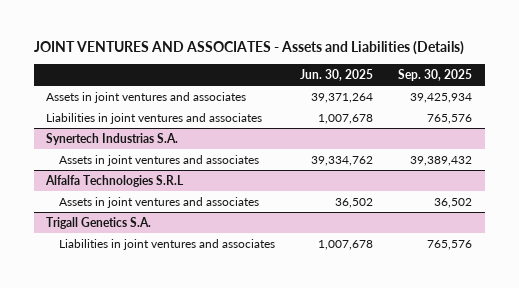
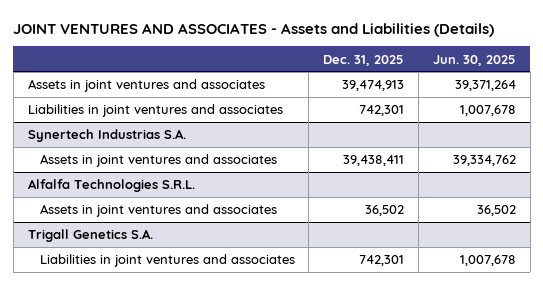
[398,68,473,81] Sep. 30, 2025 -> none
none -> [323,54,405,66] Dec. 31, 2025
[45,174,185,187] Alfalfa Technologies S.R.L -> [27,179,195,193] Alfalfa Technologies S.R.L.

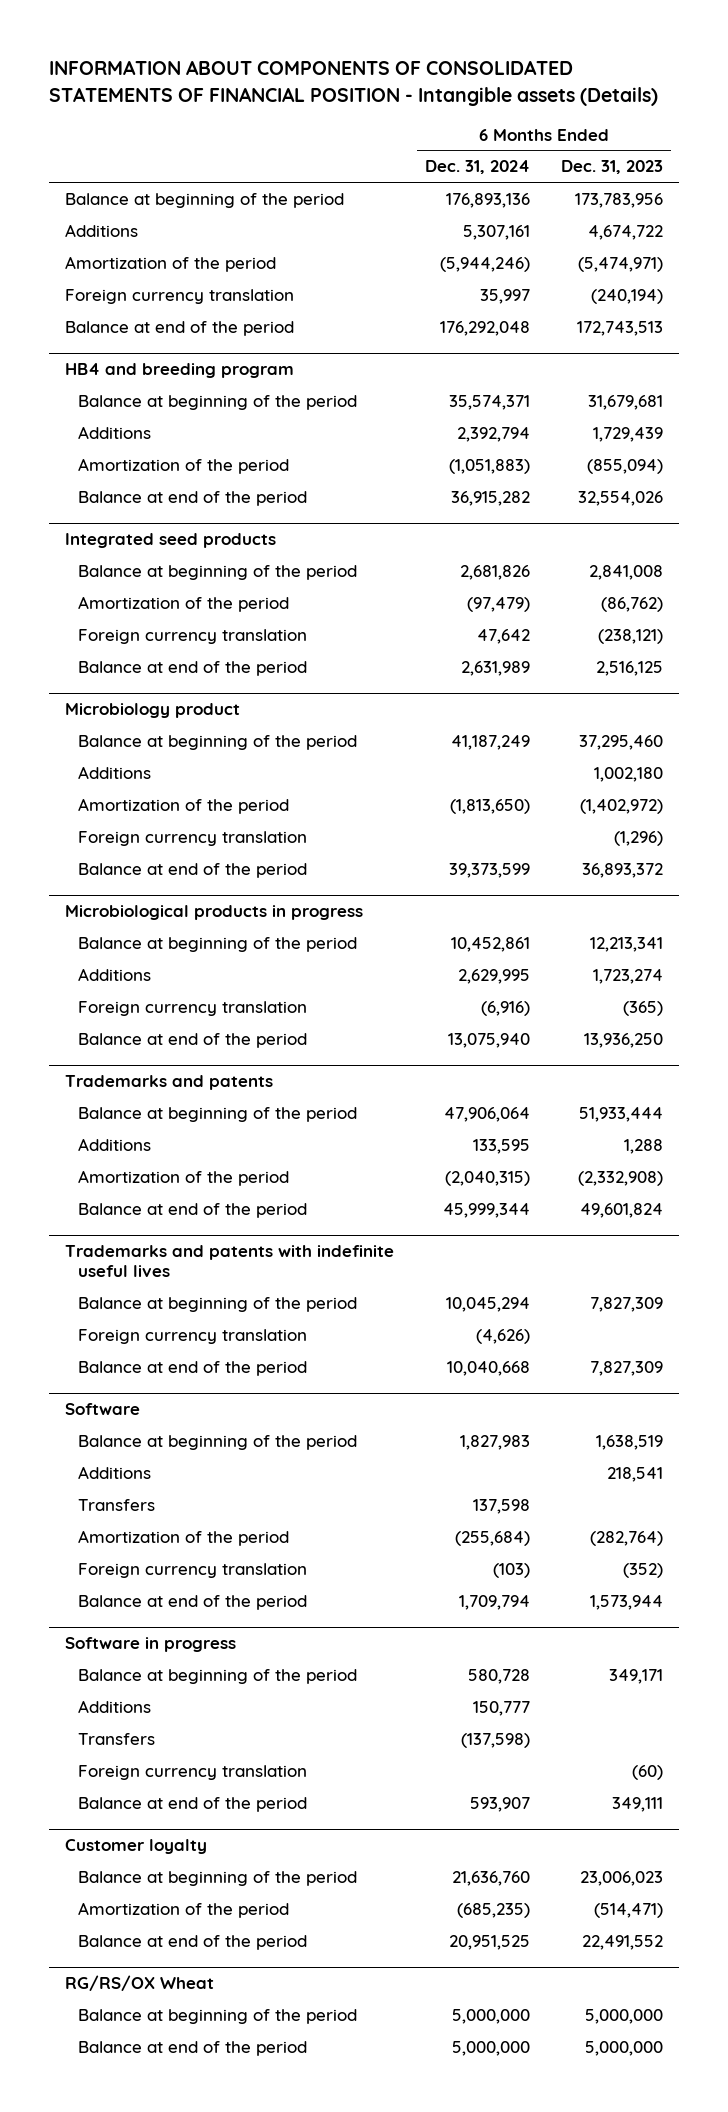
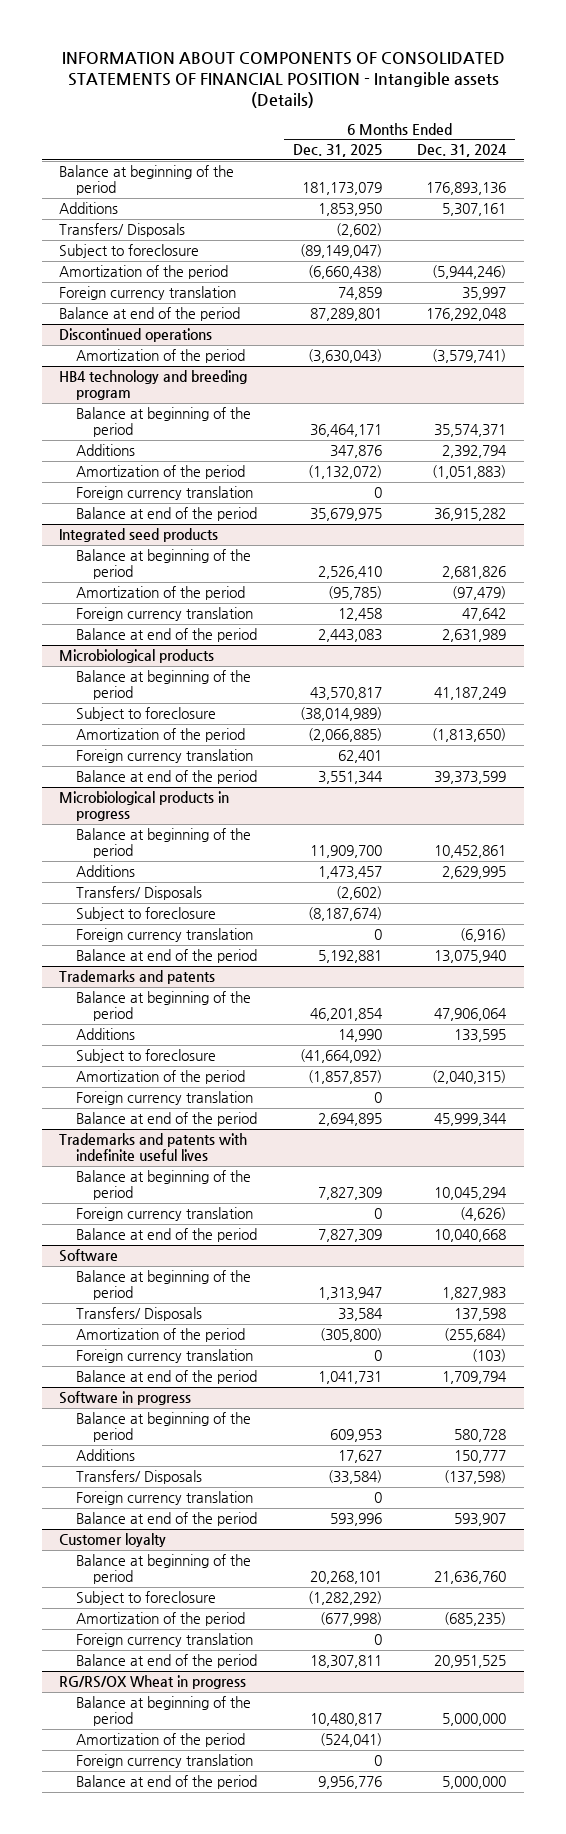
[561,160,664,175] Dec. 31, 2023 -> none
none -> [292,144,382,158] Dec. 31, 2025
none -> [59,223,186,238] Transfers/ Disposals
none -> [59,244,200,259] Subject to foreclosure
none -> [59,328,213,343] Discontinued operations
none -> [76,349,246,364] Amortization of the period
[64,362,294,378] HB4 and breeding program -> [59,370,248,401] HB4 technology and breeding program
none -> [76,486,254,501] Foreign currency translation
[64,702,240,718] Microbiology product -> [59,649,215,664] Microbiological products
[78,765,152,779] Additions -> none
none -> [76,707,217,722] Subject to foreclosure
none -> [76,886,203,901] Transfers/ Disposals
none -> [76,907,217,922] Subject to foreclosure
none -> [76,1049,217,1064] Subject to foreclosure
none -> [76,1091,254,1106] Foreign currency translation
[78,1465,152,1479] Additions -> none
[78,1498,156,1511] Transfers -> [76,1307,203,1322] Transfers/ Disposals
[78,1732,156,1745] Transfers -> [76,1470,203,1485] Transfers/ Disposals
none -> [76,1591,217,1606] Subject to foreclosure
none -> [76,1633,254,1648] Foreign currency translation
[64,1974,214,1991] RG/RS/OX Wheat -> [59,1675,247,1690] RG/RS/OX Wheat in progress
none -> [76,1733,246,1748] Amortization of the period
none -> [76,1754,254,1769] Foreign currency translation

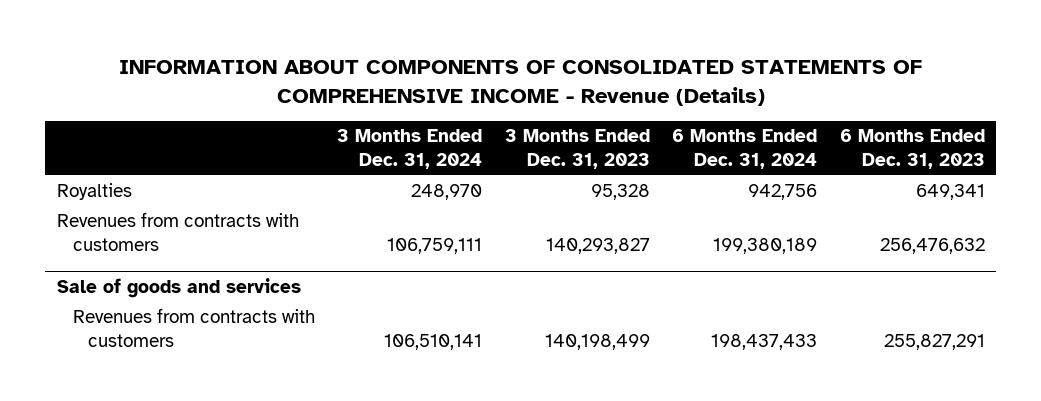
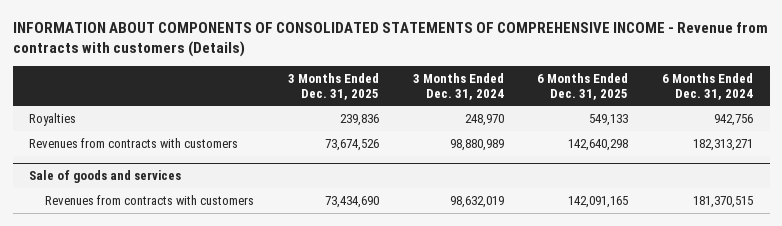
[118,59,922,106] INFORMATION ABOUT COMPONENTS OF CONSOLIDATED STATEMENTS OF COMPREHENSIVE INCOME - Revenue (Details) -> [12,21,768,57] INFORMATION ABOUT COMPONENTS OF CONSOLIDATED STATEMENTS OF COMPREHENSIVE INCOME - Revenue from contracts with customers (Details)
[504,129,650,170] 3 Months Ended Dec. 31, 2023 -> none
[839,129,985,170] 6 Months Ended Dec. 31, 2023 -> none
none -> [288,72,380,100] 3 Months Ended Dec. 31, 2025
none -> [537,72,629,100] 6 Months Ended Dec. 31, 2025
[387,237,483,254] 106,759,111 -> [449,138,504,151] 98,880,989
[713,237,818,254] 199,380,189 -> [692,138,753,151] 182,313,271
[384,333,483,350] 106,510,141 -> [449,195,504,208] 98,632,019
[711,333,818,350] 198,437,433 -> [692,195,753,208] 181,370,515

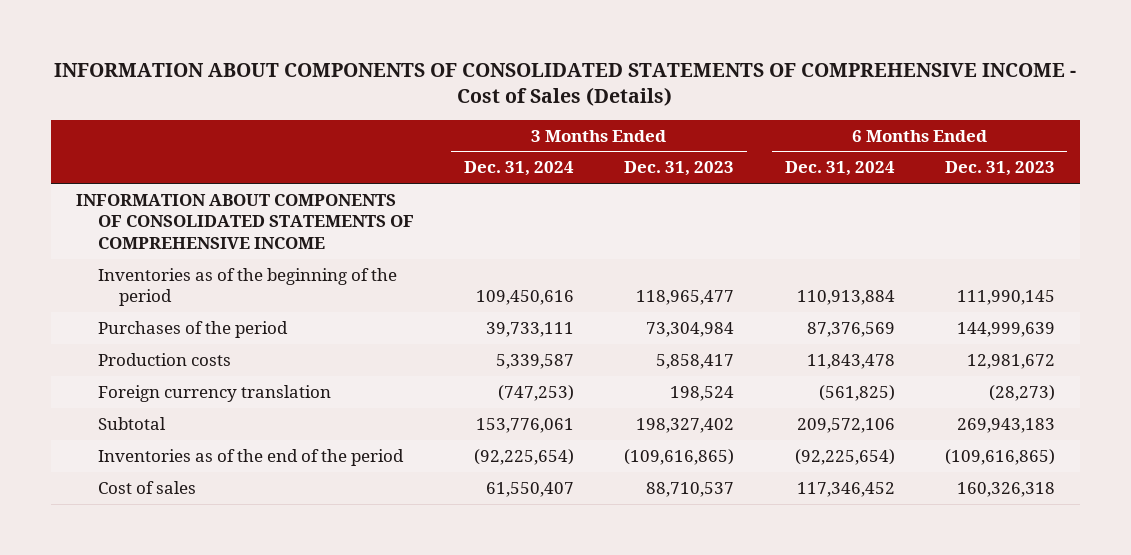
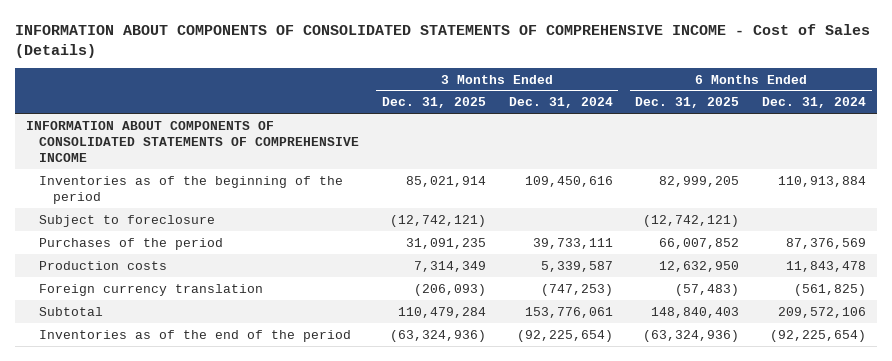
[624,161,735,177] Dec. 31, 2023 -> none
[944,161,1055,177] Dec. 31, 2023 -> none
none -> [381,97,486,109] Dec. 31, 2025
none -> [635,97,740,109] Dec. 31, 2025
none -> [39,214,216,227] Subject to foreclosure
[97,480,196,494] Cost of sales -> none

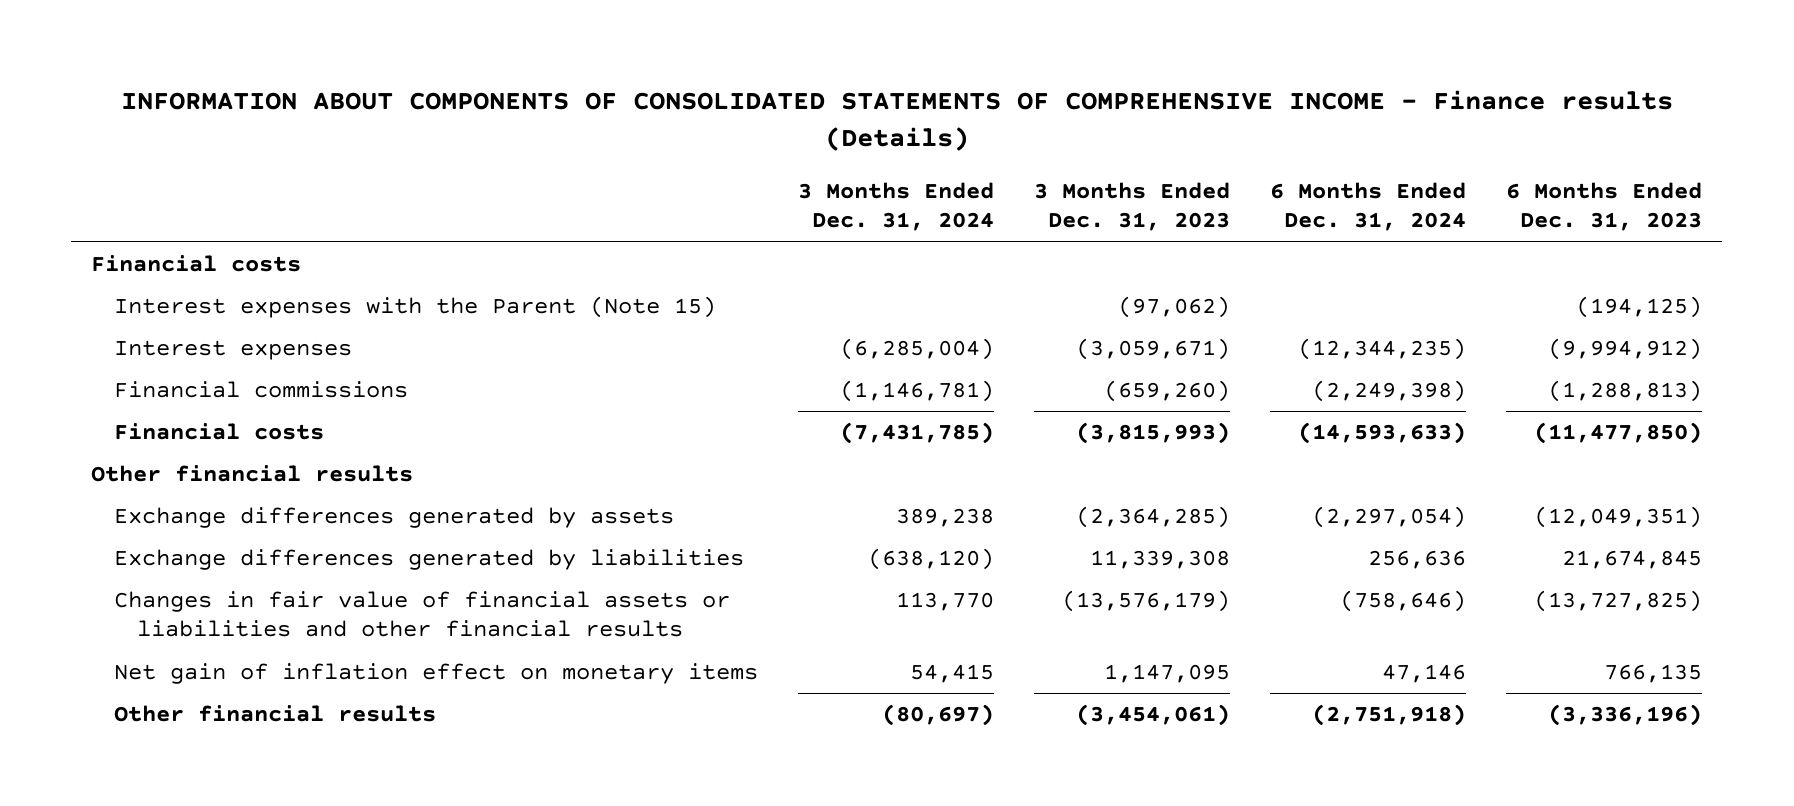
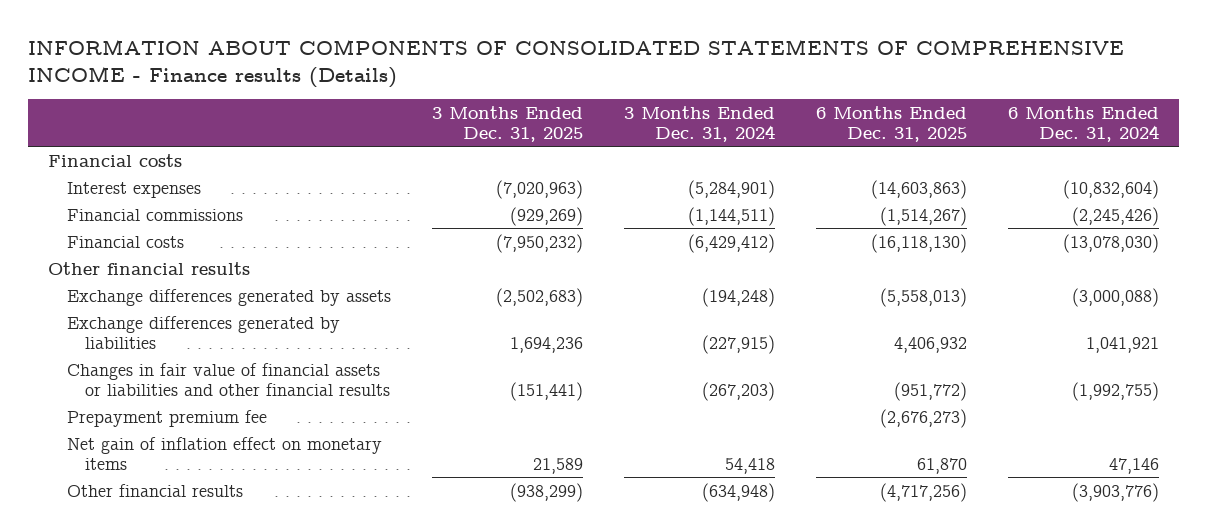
[1034,182,1231,232] 3 Months Ended Dec. 31, 2023 -> none
[1506,182,1703,232] 6 Months Ended Dec. 31, 2023 -> none
none -> [431,105,583,142] 3 Months Ended Dec. 31, 2025
none -> [815,105,967,142] 6 Months Ended Dec. 31, 2025
[114,296,717,319] Interest expenses with the Parent (Note 15) -> none
[840,338,995,361] (6,285,004) -> [687,179,775,199] (5,284,901)
[1298,338,1467,361] (12,344,235) -> [1062,179,1159,199] (10,832,604)
[840,380,995,403] (1,146,781) -> [687,206,775,226] (1,144,511)
[1312,380,1467,403] (2,249,398) -> [1071,206,1159,226] (2,245,426)
[840,422,995,445] (7,431,785) -> [687,233,775,253] (6,429,412)
[1298,422,1467,445] (14,593,633) -> [1062,233,1159,253] (13,078,030)
[896,508,995,528] 389,238 -> [701,287,775,307] (194,248)
[1312,506,1467,529] (2,297,054) -> [1071,287,1159,307] (3,000,088)
[868,548,995,571] (638,120) -> [701,334,775,354] (227,915)
[1368,550,1467,570] 256,636 -> [1085,336,1159,353] 1,041,921
[896,592,995,612] 113,770 -> [701,381,775,401] (267,203)
[1340,590,1467,613] (758,646) -> [1071,381,1159,401] (1,992,755)
none -> [66,409,267,427] Prepayment premium fee
[910,664,995,684] 54,415 -> [724,457,775,474] 54,418
[882,704,995,727] (80,697) -> [701,482,775,502] (634,948)
[1312,704,1467,727] (2,751,918) -> [1071,482,1159,502] (3,903,776)

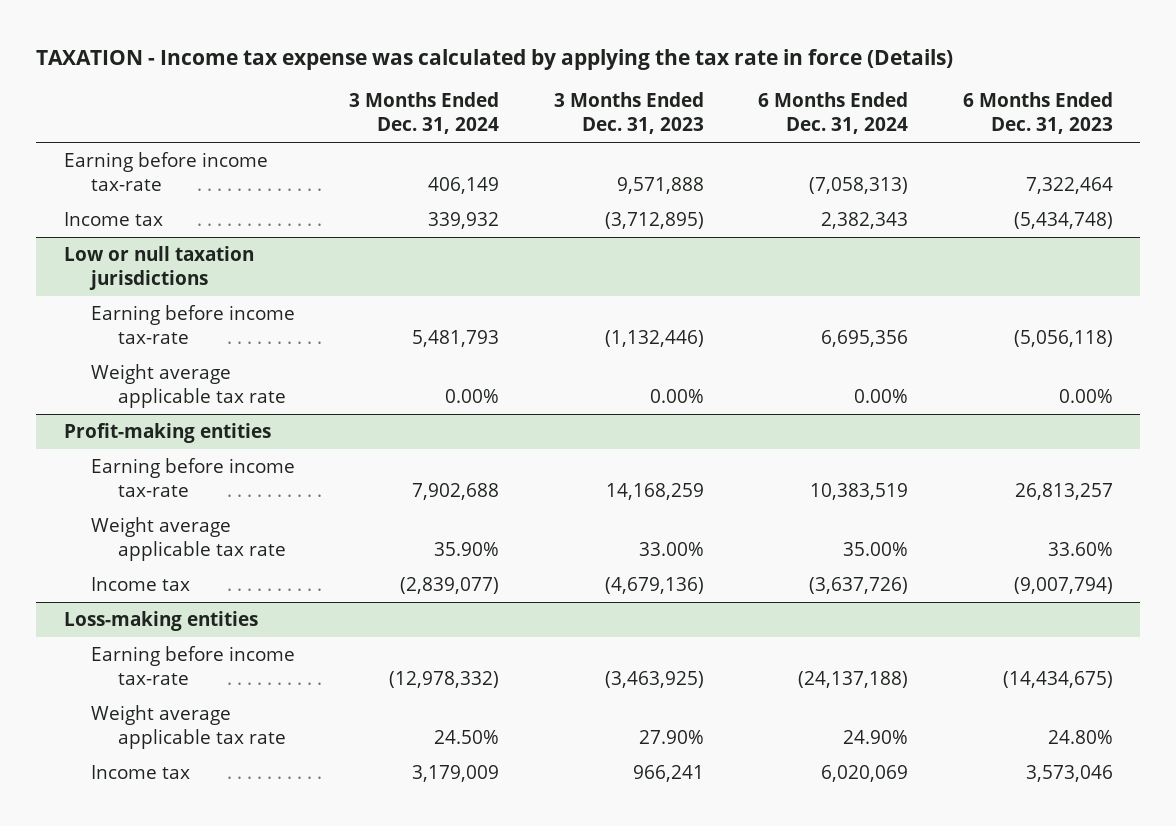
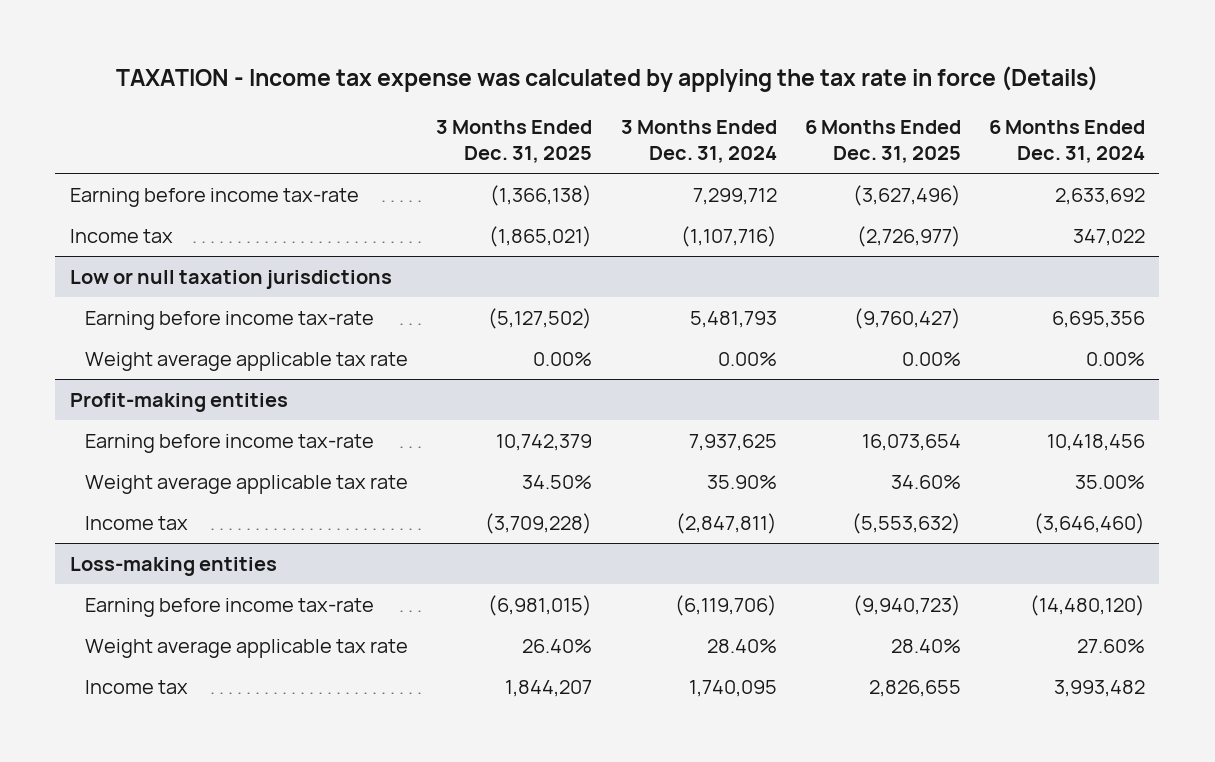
[553,92,704,134] 3 Months Ended Dec. 31, 2023 -> none
[962,92,1113,134] 6 Months Ended Dec. 31, 2023 -> none
none -> [436,120,593,164] 3 Months Ended Dec. 31, 2025
none -> [804,120,961,164] 6 Months Ended Dec. 31, 2025
[428,176,500,194] 406,149 -> [692,187,777,205] 7,299,712
[809,176,909,194] (7,058,313) -> [1055,187,1146,205] 2,633,692
[428,212,500,230] 339,932 -> [680,225,777,247] (1,107,716)
[821,212,909,230] 2,382,343 -> [1073,228,1146,246] 347,022
[412,482,500,500] 7,902,688 -> [688,433,777,451] 7,937,625
[810,482,909,500] 10,383,519 -> [1047,433,1146,451] 10,418,456
[400,577,500,595] (2,839,077) -> [675,512,777,534] (2,847,811)
[809,577,909,595] (3,637,726) -> [1034,512,1146,534] (3,646,460)
[389,670,500,688] (12,978,332) -> [674,594,777,616] (6,119,706)
[798,670,909,688] (24,137,188) -> [1030,594,1146,616] (14,480,120)
[434,729,500,744] 24.50% -> [706,638,777,653] 28.40%
[843,729,909,744] 24.90% -> [1077,638,1146,653] 27.60%
[412,765,500,783] 3,179,009 -> [688,679,777,697] 1,740,095
[821,765,909,783] 6,020,069 -> [1054,679,1146,697] 3,993,482

